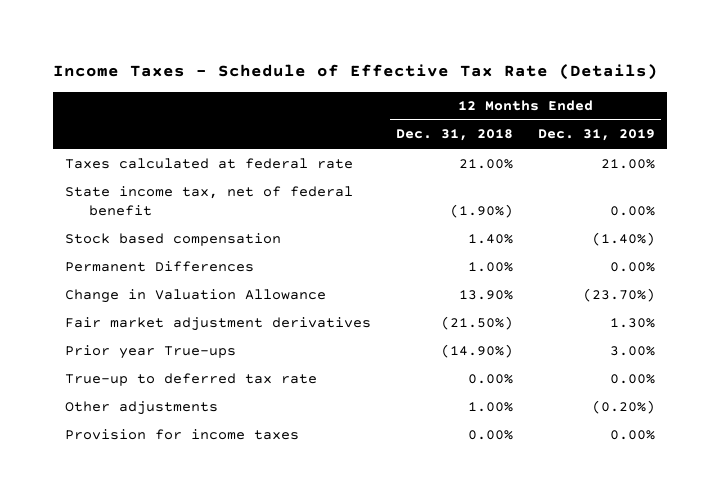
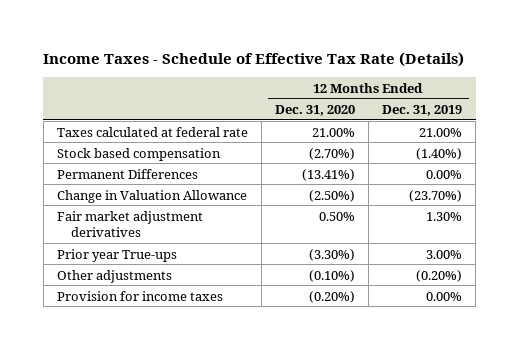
[396,129,514,142] Dec. 31, 2018 -> none
none -> [274,104,355,116] Dec. 31, 2020
[65,185,354,216] State income tax, net of federal benefit -> none
[65,372,318,386] True-up to deferred tax rate -> none

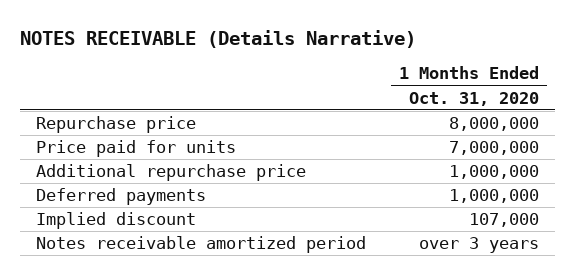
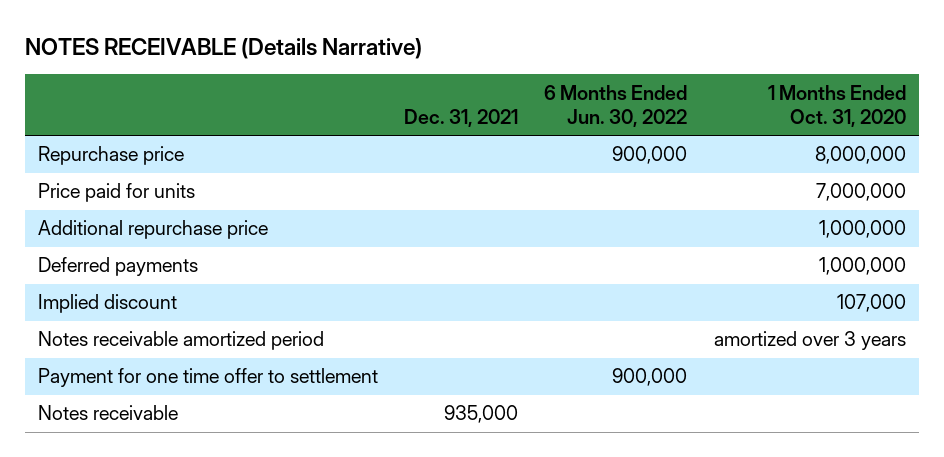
none -> [404,109,519,128] Dec. 31, 2021
none -> [544,84,688,128] 6 Months Ended Jun. 30, 2022
[419,237,540,254] over 3 years -> [713,331,906,351] amortized over 3 years
none -> [38,368,379,388] Payment for one time offer to settlement
none -> [38,405,179,421] Notes receivable

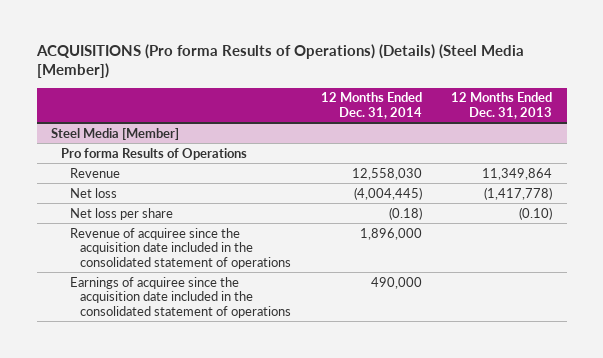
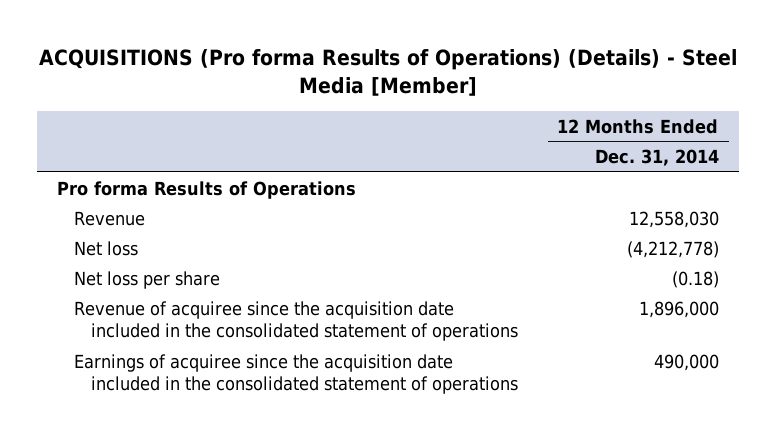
[35,43,524,79] ACQUISITIONS (Pro forma Results of Operations) (Details) (Steel Media [Member]) -> [39,49,738,97] ACQUISITIONS (Pro forma Results of Operations) (Details) - Steel Media [Member]
[450,92,552,119] 12 Months Ended Dec. 31, 2013 -> none
[51,127,180,140] Steel Media [Member] -> none
[353,186,422,200] (4,004,445) -> [626,240,719,258] (4,212,778)

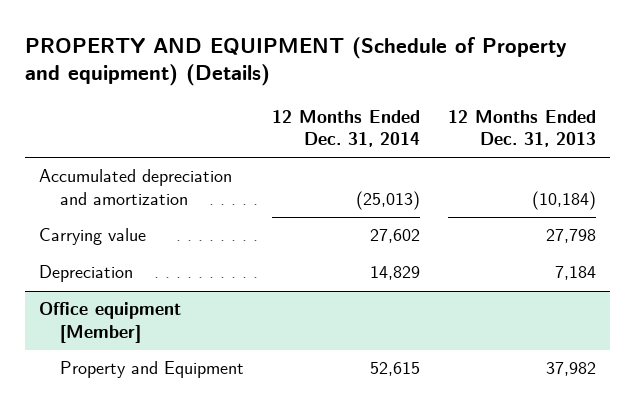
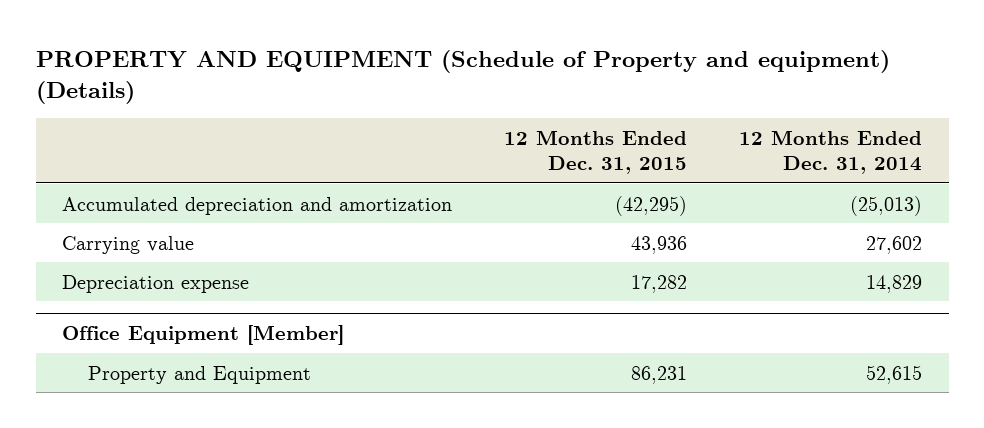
[448,109,597,148] 12 Months Ended Dec. 31, 2013 -> none
none -> [504,129,688,174] 12 Months Ended Dec. 31, 2015
[39,265,134,283] Depreciation -> [61,274,249,293] Depreciation expense
[39,302,182,343] Office equipment [Member] -> [61,325,344,346] Office Equipment [Member]

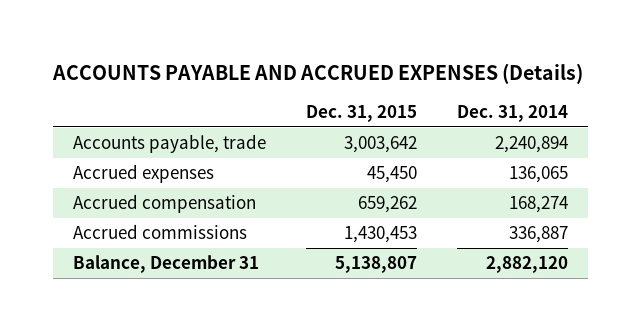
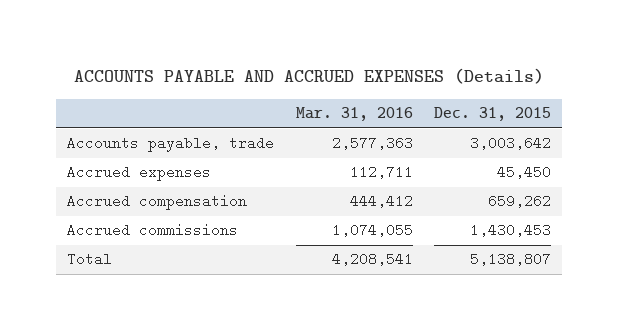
[457,104,569,122] Dec. 31, 2014 -> none
none -> [295,107,413,122] Mar. 31, 2016
[73,255,260,274] Balance, December 31 -> [67,252,113,267] Total

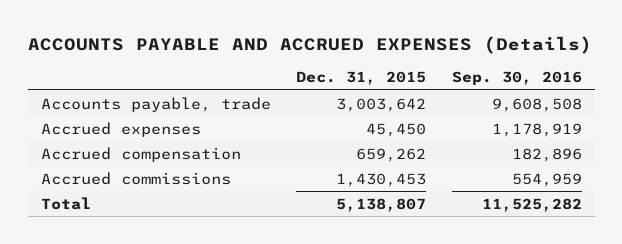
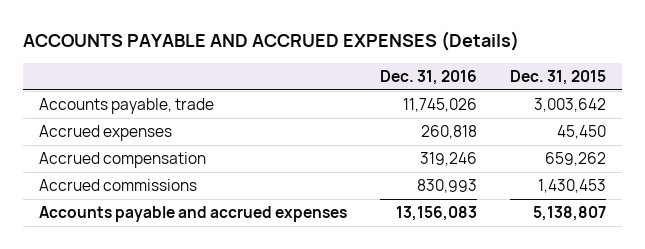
[451,71,582,86] Sep. 30, 2016 -> none
none -> [380,69,478,85] Dec. 31, 2016
[40,196,91,210] Total -> [39,206,348,223] Accounts payable and accrued expenses

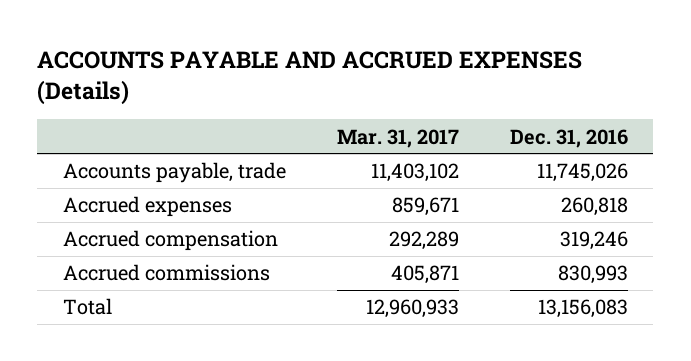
[510,69,607,85] Dec. 31, 2015 -> none
none -> [336,128,459,148] Mar. 31, 2017
[39,206,348,223] Accounts payable and accrued expenses -> [62,298,112,316] Total

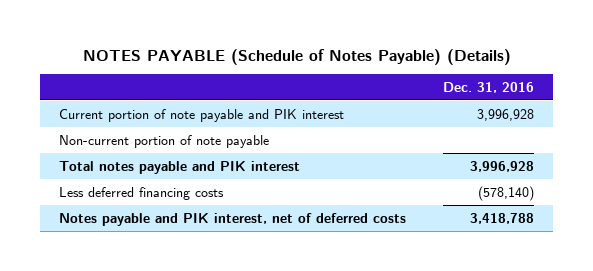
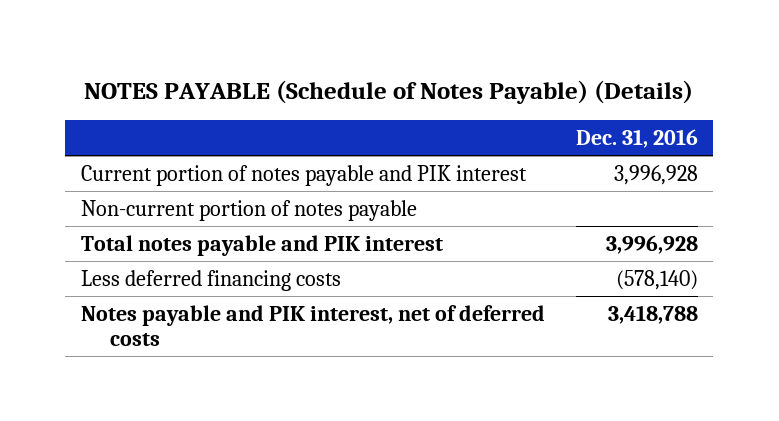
[58,108,344,122] Current portion of note payable and PIK interest -> [80,164,527,186] Current portion of notes payable and PIK interest
[58,134,269,148] Non-current portion of note payable -> [80,199,417,221] Non-current portion of notes payable

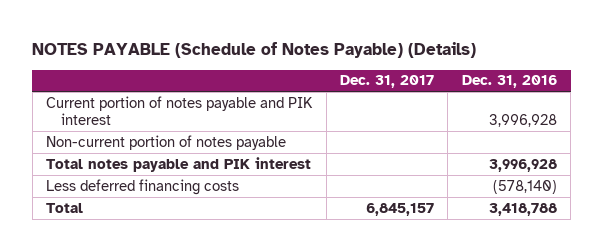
none -> [340,75,435,89] Dec. 31, 2017
[80,304,545,346] Notes payable and PIK interest, net of deferred costs -> [46,202,84,213] Total

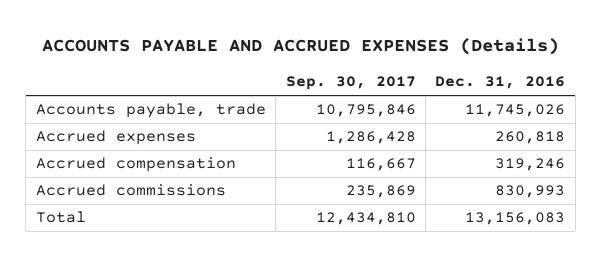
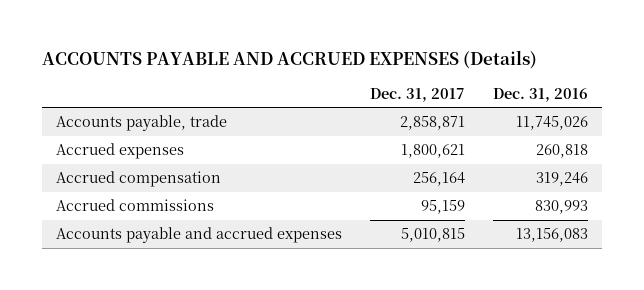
[285,76,416,91] Sep. 30, 2017 -> none
none -> [370,87,466,102] Dec. 31, 2017
[35,211,86,224] Total -> [55,227,342,244] Accounts payable and accrued expenses

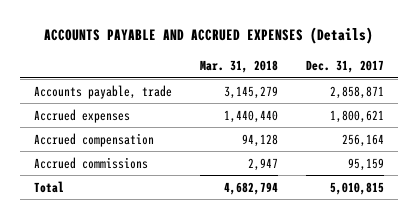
[493,87,589,102] Dec. 31, 2016 -> none
none -> [200,60,279,74] Mar. 31, 2018
[55,227,342,244] Accounts payable and accrued expenses -> [34,180,65,193] Total

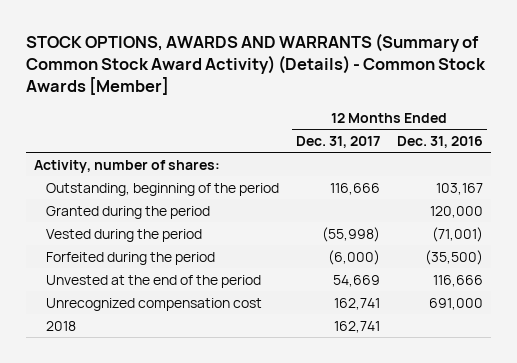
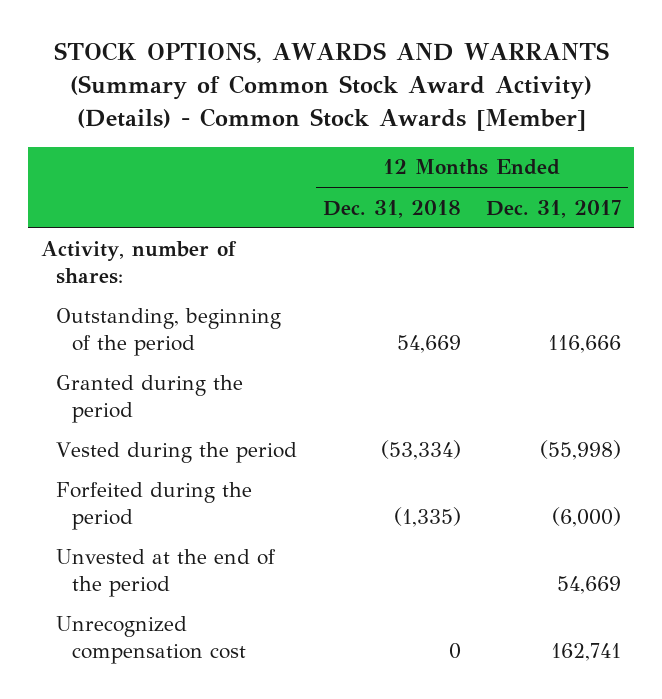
[396,135,483,148] Dec. 31, 2016 -> none
none -> [322,199,461,218] Dec. 31, 2018
[46,320,77,331] 2018 -> none

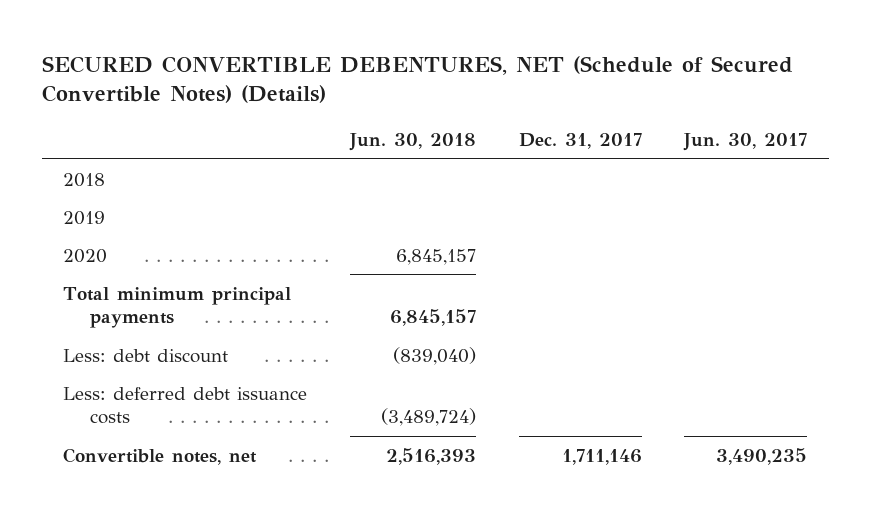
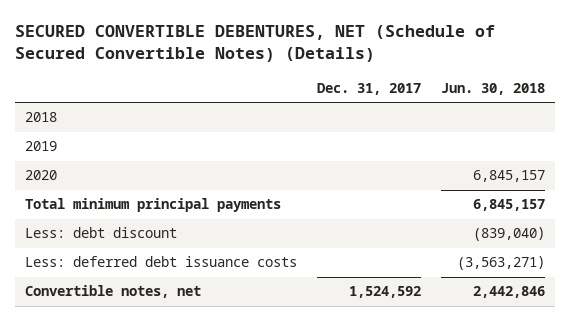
[683,133,808,152] Jun. 30, 2017 -> none
[380,408,476,427] (3,489,724) -> [457,256,546,271] (3,563,271)
[385,447,476,465] 2,516,393 -> [473,286,546,299] 2,442,846
[561,448,642,465] 1,711,146 -> [349,286,422,299] 1,524,592

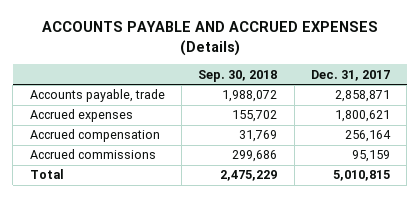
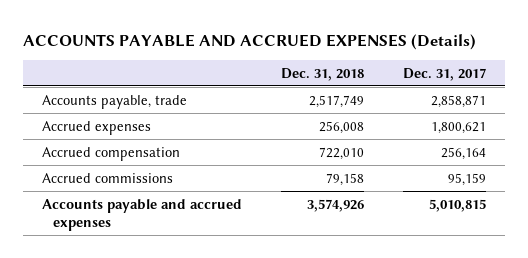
[198,69,278,82] Sep. 30, 2018 -> none
none -> [280,67,364,81] Dec. 31, 2018
[29,169,64,180] Total -> [42,198,243,232] Accounts payable and accrued expenses

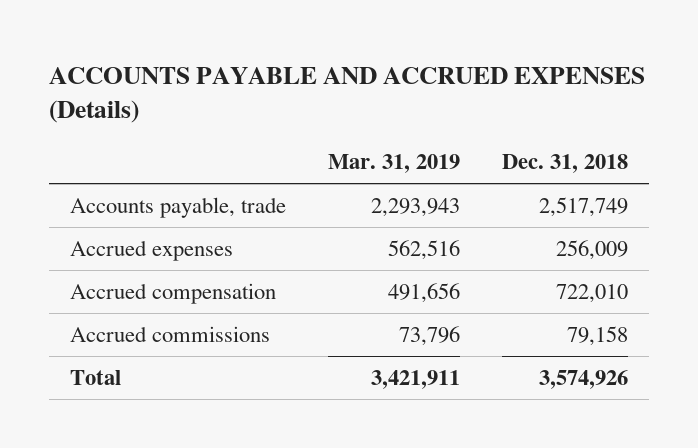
[402,67,486,81] Dec. 31, 2017 -> none
none -> [327,154,460,174] Mar. 31, 2019
[318,120,364,134] 256,008 -> [555,239,628,260] 256,009
[42,198,243,232] Accounts payable and accrued expenses -> [69,369,121,385] Total

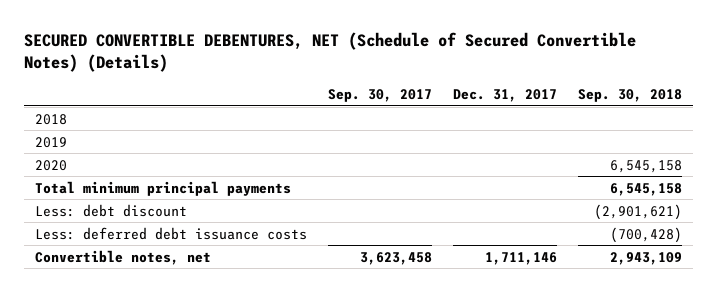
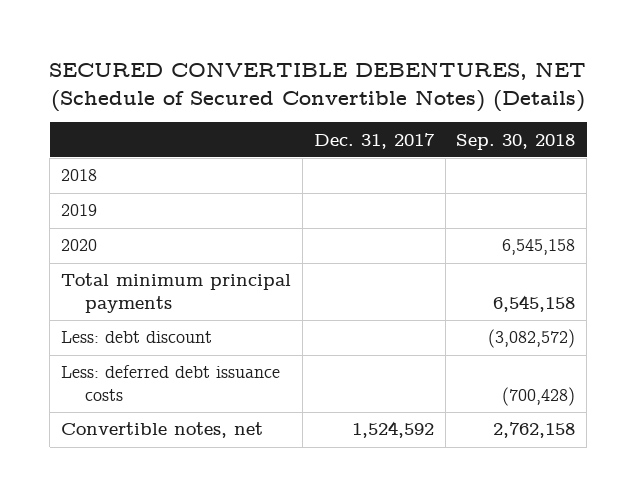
[327,88,432,102] Sep. 30, 2017 -> none
[594,203,683,220] (2,901,621) -> [488,329,576,349] (3,082,572)
[484,251,557,265] 1,711,146 -> [351,421,434,439] 1,524,592
[610,251,683,265] 2,943,109 -> [493,422,576,439] 2,762,158

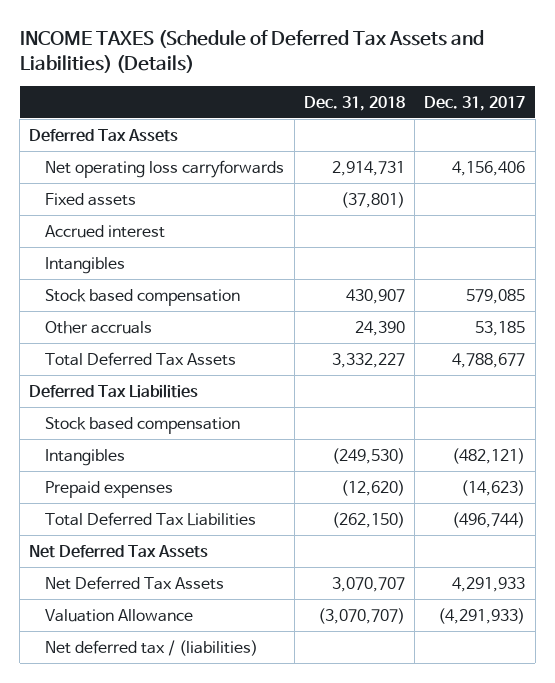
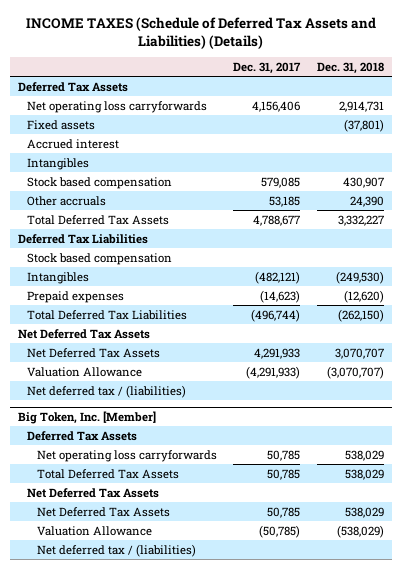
none -> [18,411,157,425] Big Token, Inc. [Member]
none -> [27,430,138,441] Deferred Tax Assets
none -> [36,449,217,462] Net operating loss carryforwards
none -> [36,468,179,479] Total Deferred Tax Assets
none -> [27,487,160,498] Net Deferred Tax Assets
none -> [36,506,170,517] Net Deferred Tax Assets
none -> [36,525,152,536] Valuation Allowance
none -> [36,543,196,557] Net deferred tax / (liabilities)

